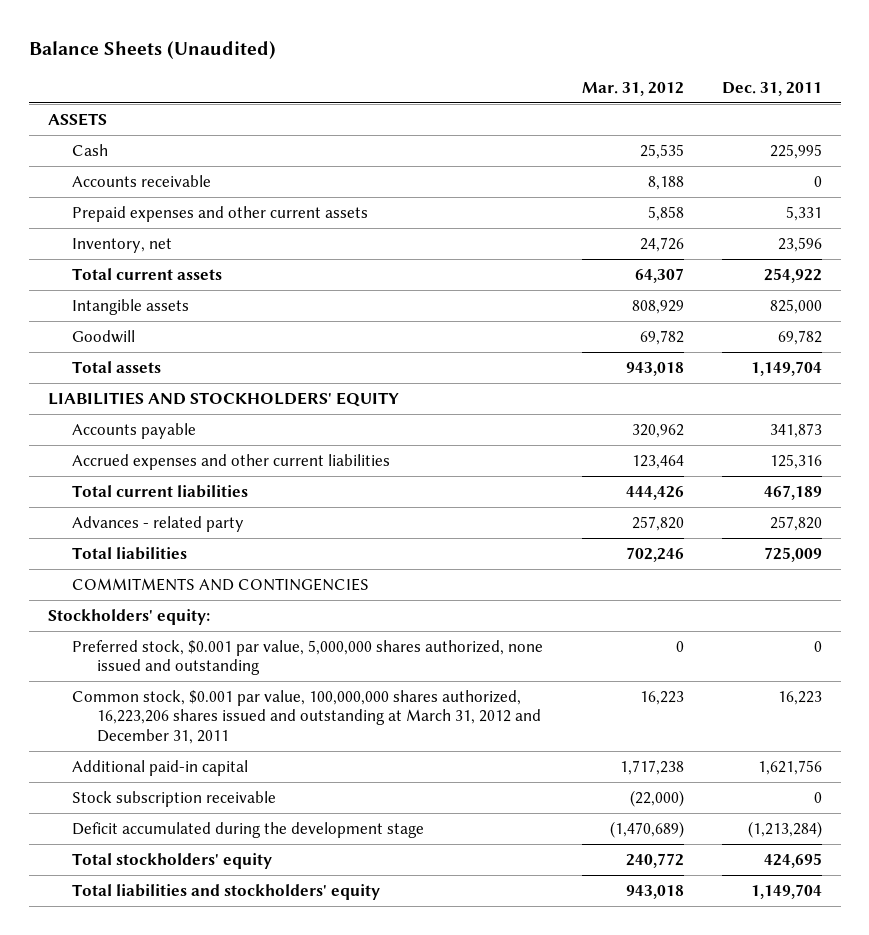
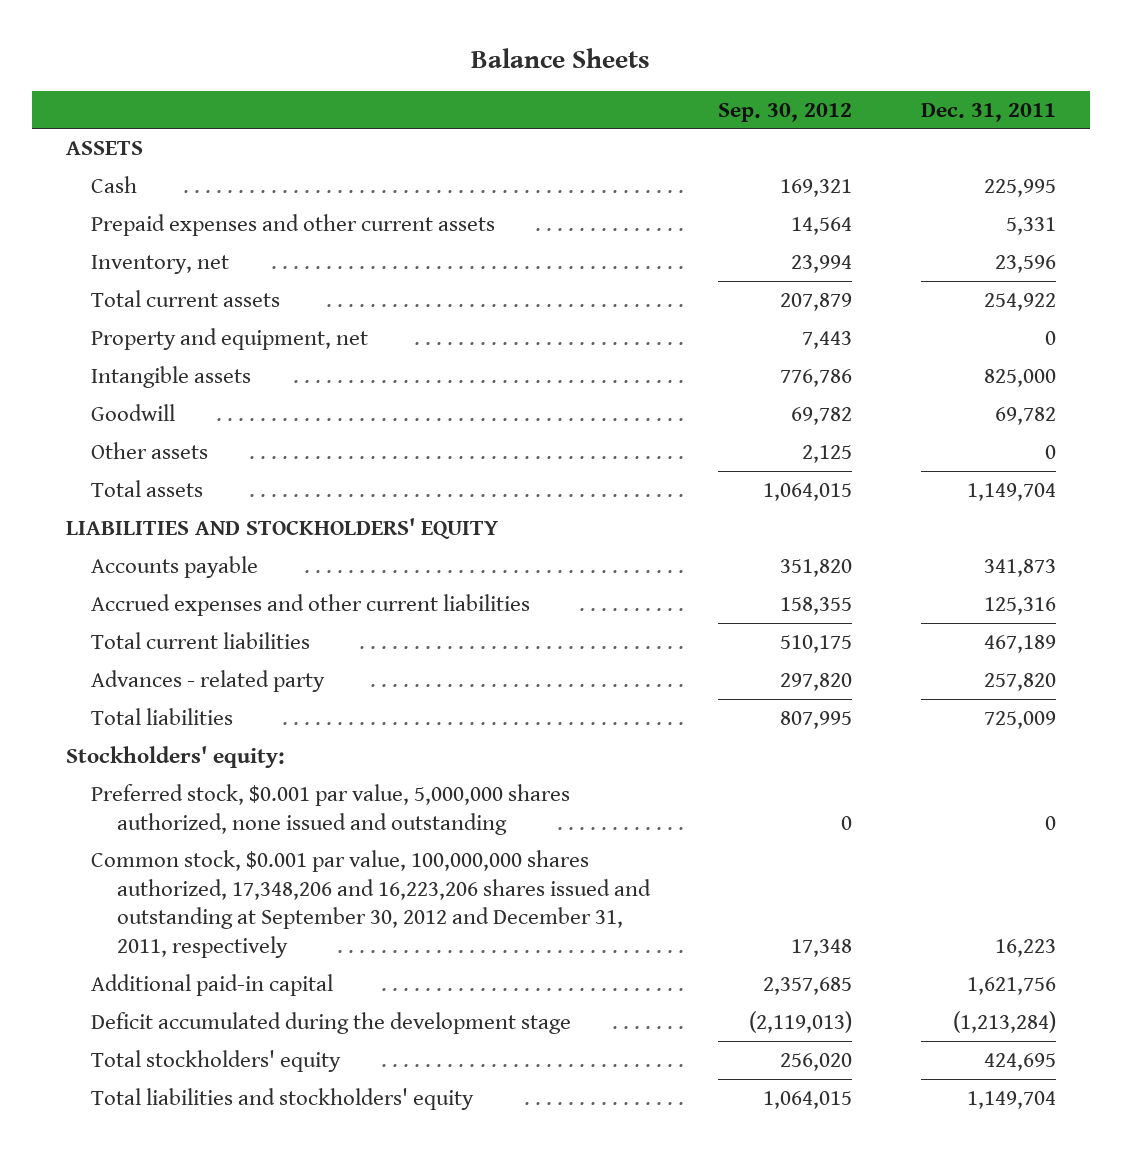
[28,41,276,60] Balance Sheets (Unaudited) -> [470,47,650,68] Balance Sheets
[581,82,684,97] Mar. 31, 2012 -> none
none -> [718,102,853,122] Sep. 30, 2012
[72,174,212,187] Accounts receivable -> none
none -> [91,327,369,350] Property and equipment, net
none -> [91,441,209,459] Other assets
[72,577,370,591] COMMITMENTS AND CONTINGENCIES -> none
[72,689,542,745] Common stock, $0.001 par value, 100,000,000 shares authorized, 16,223,206 shares issued and outstanding at March 31, 2012 and December 31, 2011 -> [91,849,651,958] Common stock, $0.001 par value, 100,000,000 shares authorized, 17,348,206 and 16,223,206 shares issued and outstanding at September 30, 2012 and December 31, 2011, respectively
[72,790,277,807] Stock subscription receivable -> none

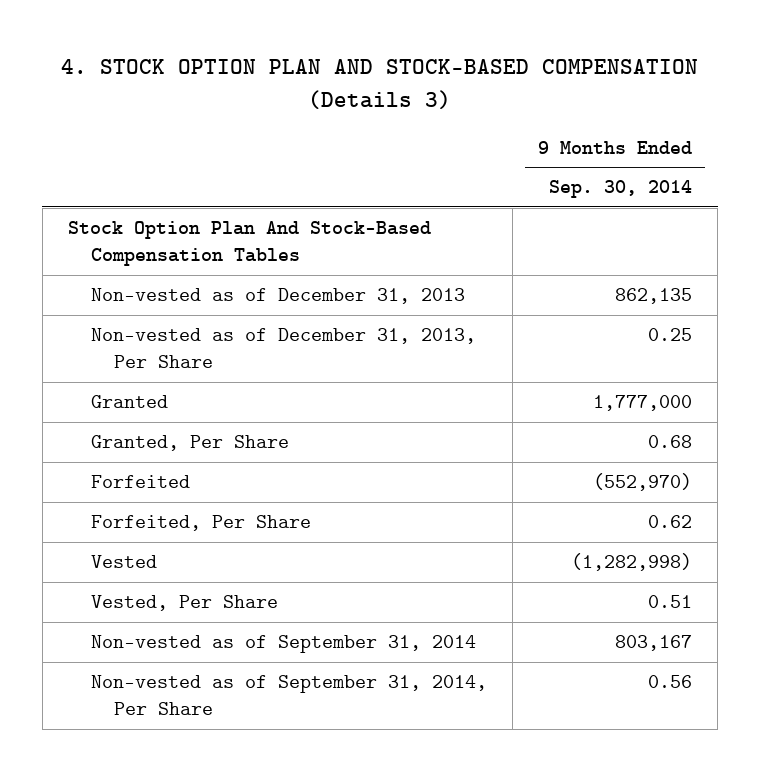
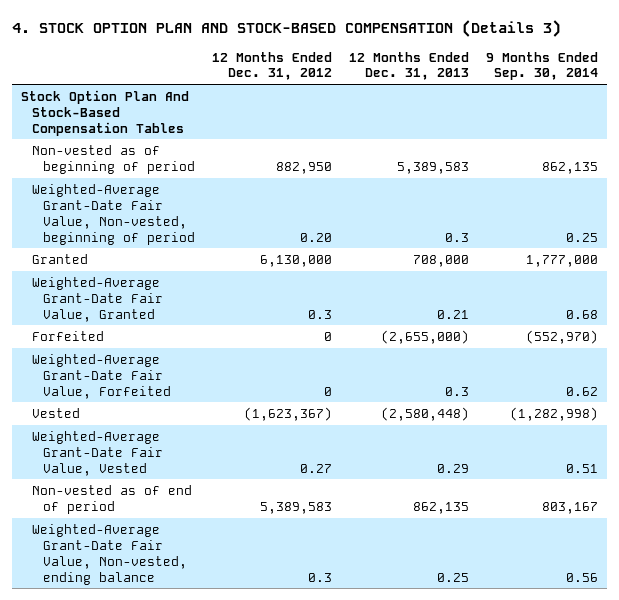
none -> [211,51,332,81] 12 Months Ended Dec. 31, 2012
none -> [348,51,469,81] 12 Months Ended Dec. 31, 2013
[90,288,465,305] Non-vested as of December 31, 2013 -> [31,144,195,174] Non-vested as of beginning of period
[90,328,476,369] Non-vested as of December 31, 2013, Per Share -> [31,183,195,245] Weighted-Average Grant-Date Fair Value, Non-vested, beginning of period
[90,435,289,452] Granted, Per Share -> [31,276,163,322] Weighted-Average Grant-Date Fair Value, Granted
[90,515,311,532] Forfeited, Per Share -> [31,353,171,399] Weighted-Average Grant-Date Fair Value, Forfeited
[90,595,278,612] Vested, Per Share -> [31,430,163,476] Weighted-Average Grant-Date Fair Value, Vested
[90,635,476,654] Non-vested as of September 31, 2014 -> [31,484,192,514] Non-vested as of end of period
[90,675,487,716] Non-vested as of September 31, 2014, Per Share -> [31,523,187,585] Weighted-Average Grant-Date Fair Value, Non-vested, ending balance

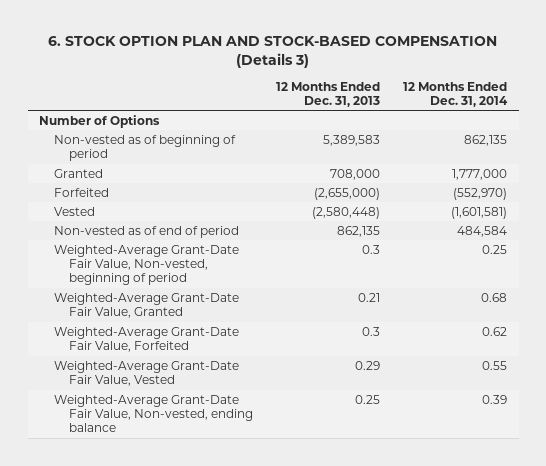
[12,19,562,37] 4. STOCK OPTION PLAN AND STOCK-BASED COMPENSATION (Details 3) -> [48,36,498,68] 6. STOCK OPTION PLAN AND STOCK-BASED COMPENSATION (Details 3)
[211,51,332,81] 12 Months Ended Dec. 31, 2012 -> none
[486,51,599,81] 9 Months Ended Sep. 30, 2014 -> none
none -> [403,81,509,107] 12 Months Ended Dec. 31, 2014
[20,89,189,136] Stock Option Plan And Stock-Based Compensation Tables -> none
none -> [39,114,161,128] Number of Options
[31,183,195,245] Weighted-Average Grant-Date Fair Value, Non-vested, beginning of period -> [54,244,240,286] Weighted-Average Grant-Date Fair Value, Non-vested, beginning of period
[31,276,163,322] Weighted-Average Grant-Date Fair Value, Granted -> [54,292,240,319] Weighted-Average Grant-Date Fair Value, Granted
[31,353,171,399] Weighted-Average Grant-Date Fair Value, Forfeited -> [54,326,240,353] Weighted-Average Grant-Date Fair Value, Forfeited
[31,430,163,476] Weighted-Average Grant-Date Fair Value, Vested -> [54,360,240,387] Weighted-Average Grant-Date Fair Value, Vested

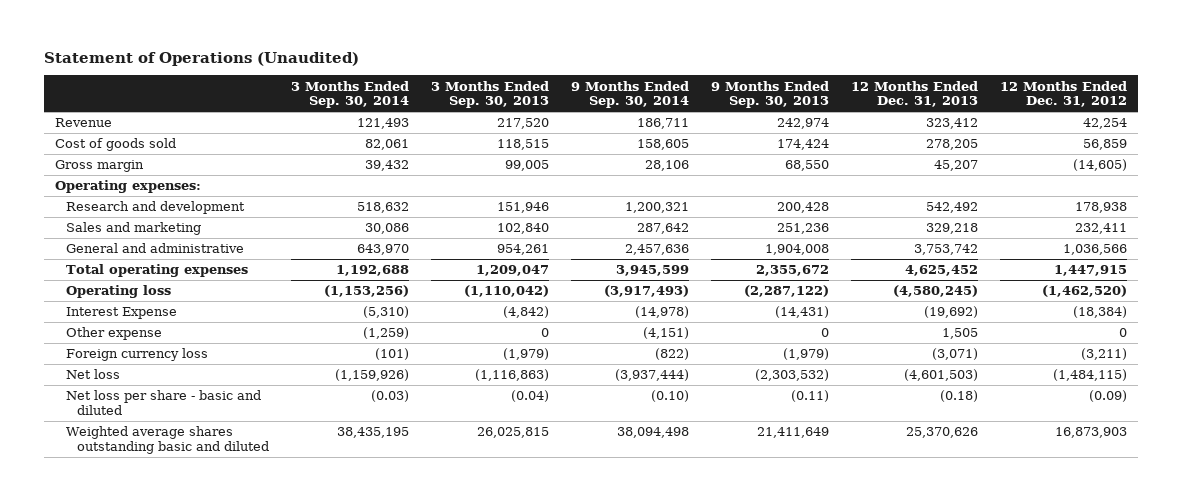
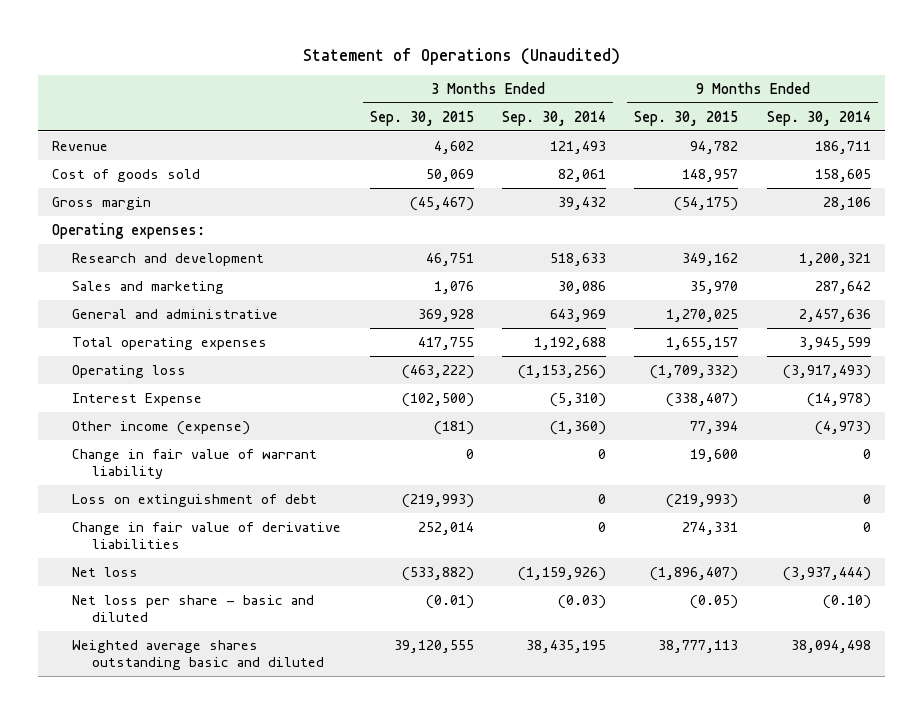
[430,80,549,109] 3 Months Ended Sep. 30, 2013 -> none
[710,80,829,109] 9 Months Ended Sep. 30, 2013 -> none
[850,80,978,108] 12 Months Ended Dec. 31, 2013 -> none
[999,80,1127,108] 12 Months Ended Dec. 31, 2012 -> none
none -> [369,110,474,126] Sep. 30, 2015
none -> [634,110,739,126] Sep. 30, 2015
[356,202,409,214] 518,632 -> [550,252,607,266] 518,633
[356,244,409,256] 643,970 -> [550,308,607,322] 643,969
[65,348,208,362] Foreign currency loss -> none
[65,327,162,341] Other expense -> [72,420,251,435] Other income (expense)
[362,327,409,340] (1,259) -> [550,420,607,435] (1,360)
[642,327,689,340] (4,151) -> [814,420,871,435] (4,973)
none -> [72,448,318,479] Change in fair value of warrant liability
none -> [72,493,318,507] Loss on extinguishment of debt
none -> [72,521,342,549] Change in fair value of derivative liabilities

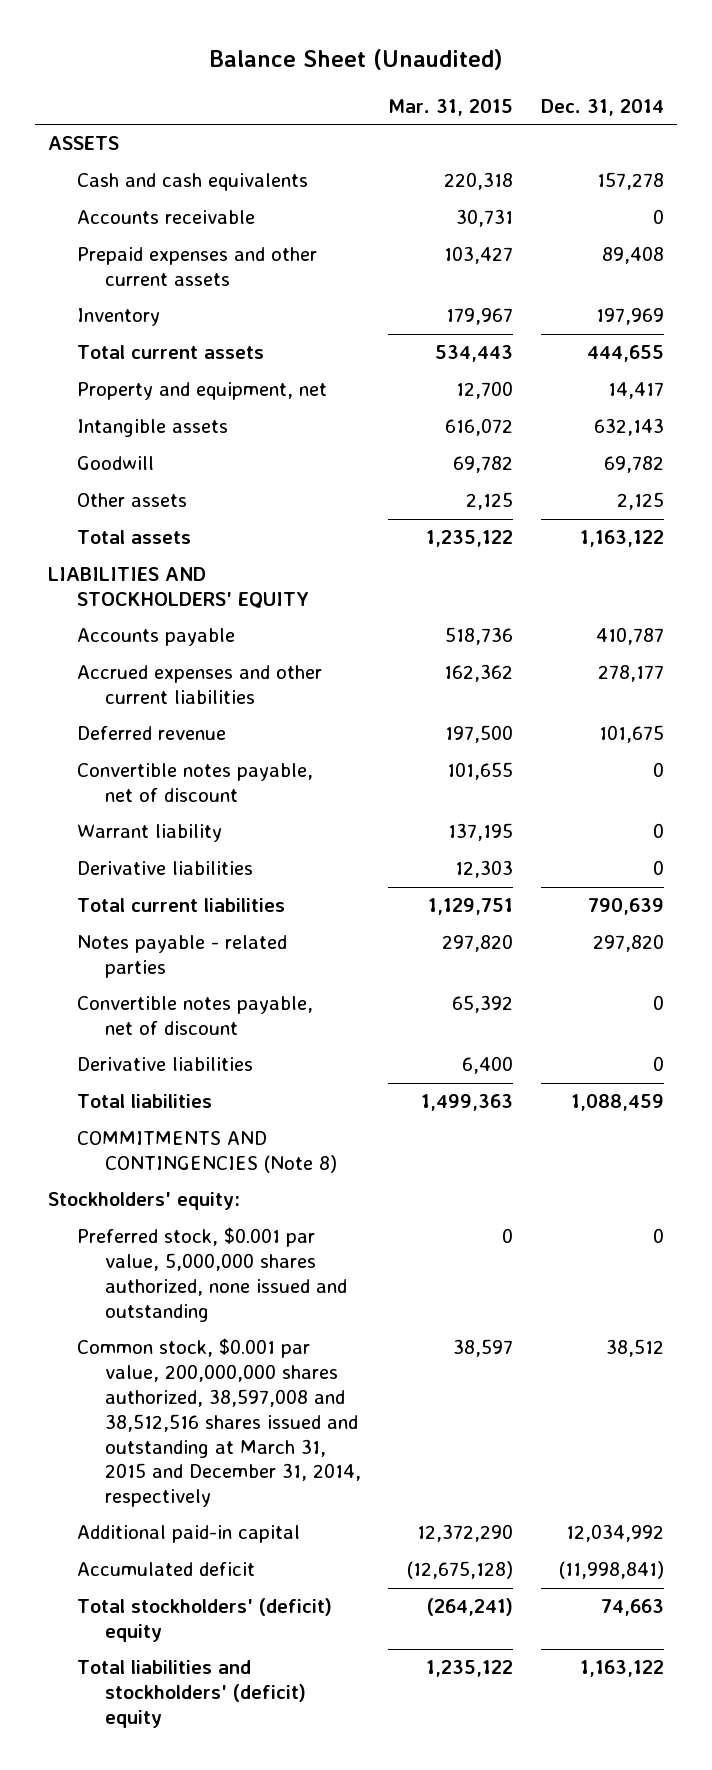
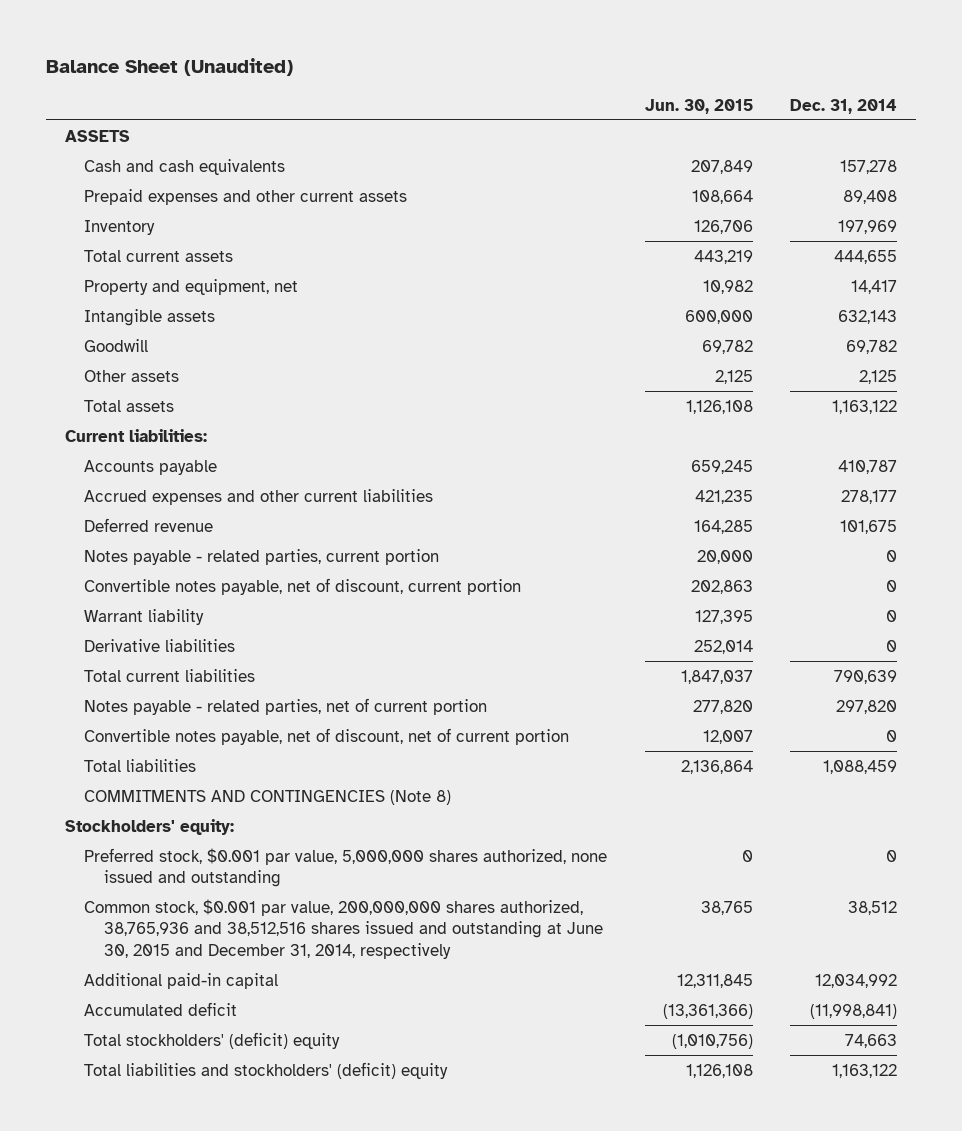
[388,99,514,117] Mar. 31, 2015 -> none
none -> [644,98,753,114] Jun. 30, 2015
[76,210,255,225] Accounts receivable -> none
[48,567,309,609] LIABILITIES AND STOCKHOLDERS' EQUITY -> none
none -> [65,428,208,442] Current liabilities:
none -> [84,548,440,565] Notes payable - related parties, current portion
[76,763,313,803] Convertible notes payable, net of discount -> [84,577,522,595] Convertible notes payable, net of discount, current portion
[76,1057,253,1072] Derivative liabilities -> none
[76,935,287,979] Notes payable - related parties -> [84,697,488,715] Notes payable - related parties, net of current portion
[76,996,313,1036] Convertible notes payable, net of discount -> [84,727,570,745] Convertible notes payable, net of discount, net of current portion
[76,1338,362,1508] Common stock, $0.001 par value, 200,000,000 shares authorized, 38,597,008 and 38,512,516 shares issued and outstanding at March 31, 2015 and December 31, 2014, respectively -> [84,898,603,959] Common stock, $0.001 par value, 200,000,000 shares authorized, 38,765,936 and 38,512,516 shares issued and outstanding at June 30, 2015 and December 31, 2014, respectively

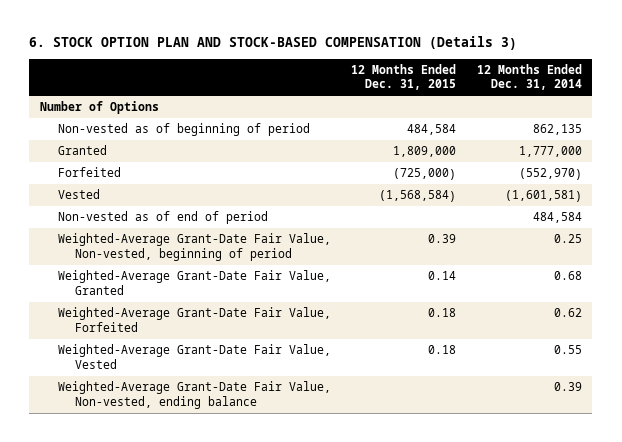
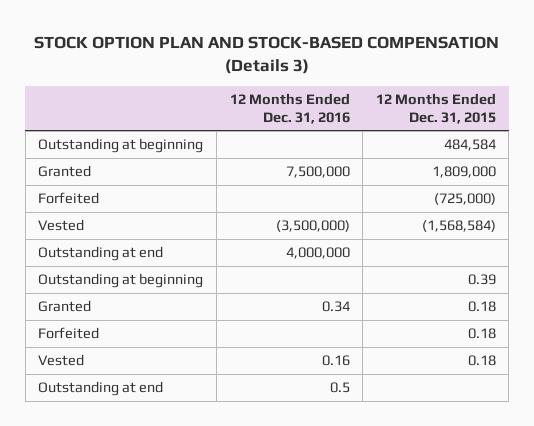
[29,36,518,51] 6. STOCK OPTION PLAN AND STOCK-BASED COMPENSATION (Details 3) -> [34,36,500,75] STOCK OPTION PLAN AND STOCK-BASED COMPENSATION (Details 3)
[476,63,582,91] 12 Months Ended Dec. 31, 2014 -> none
none -> [229,92,350,124] 12 Months Ended Dec. 31, 2016
[39,101,159,115] Number of Options -> none
[57,123,310,137] Non-vested as of beginning of period -> [38,138,204,154] Outstanding at beginning
[57,270,331,295] Weighted-Average Grant-Date Fair Value, Granted -> none
[57,211,268,225] Non-vested as of end of period -> [38,246,164,262] Outstanding at end
[57,233,331,261] Weighted-Average Grant-Date Fair Value, Non-vested, beginning of period -> [38,273,204,289] Outstanding at beginning
none -> [38,300,92,313] Granted
[57,307,331,332] Weighted-Average Grant-Date Fair Value, Forfeited -> [38,327,100,340] Forfeited
[57,344,331,369] Weighted-Average Grant-Date Fair Value, Vested -> [38,354,85,367] Vested
[57,381,331,409] Weighted-Average Grant-Date Fair Value, Non-vested, ending balance -> [38,381,164,397] Outstanding at end

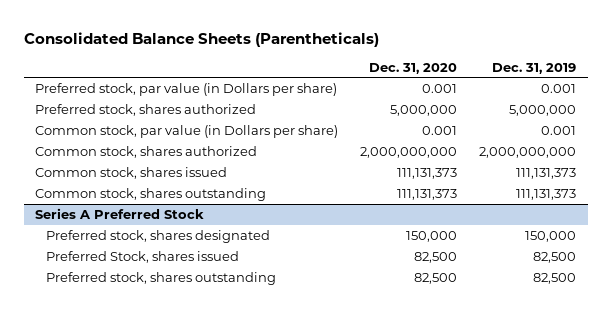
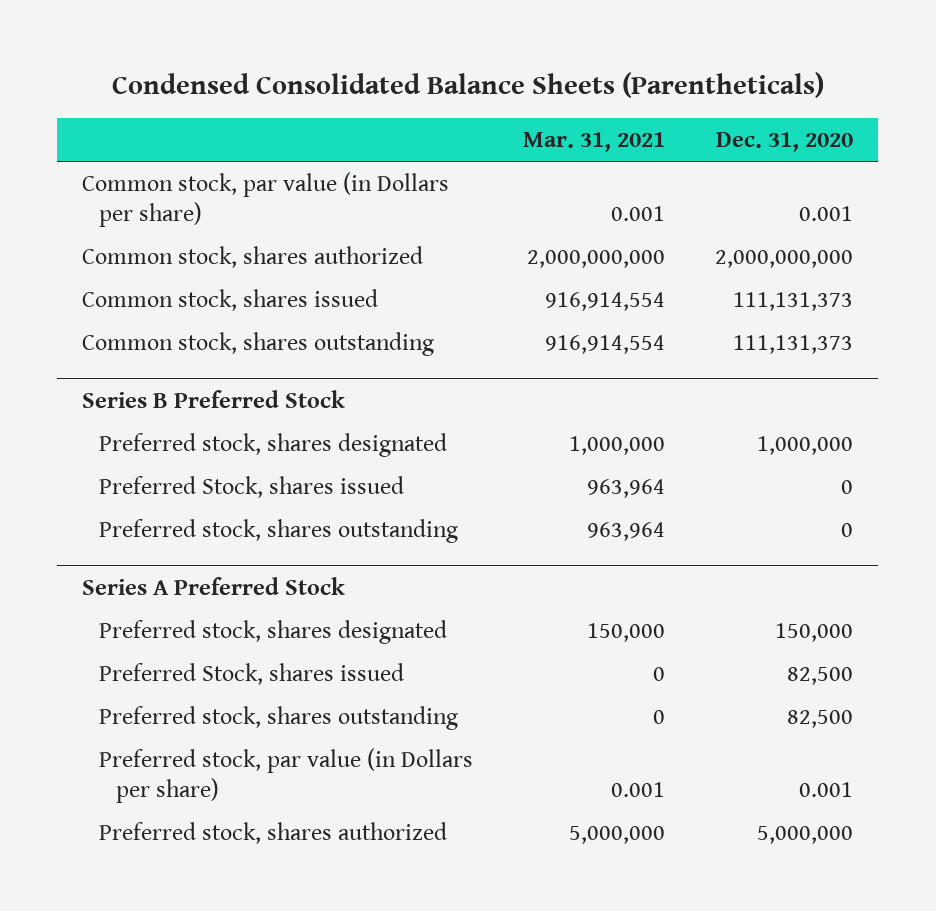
[23,31,379,47] Consolidated Balance Sheets (Parentheticals) -> [111,72,824,99] Condensed Consolidated Balance Sheets (Parentheticals)
[492,62,577,74] Dec. 31, 2019 -> none
none -> [523,132,666,153] Mar. 31, 2021
[35,82,338,96] Preferred stock, par value (in Dollars per share) -> none
[35,103,257,116] Preferred stock, shares authorized -> none
none -> [82,389,346,408] Series B Preferred Stock
none -> [99,432,448,457] Preferred stock, shares designated
none -> [99,475,405,498] Preferred Stock, shares issued
none -> [99,518,459,543] Preferred stock, shares outstanding
none -> [99,747,474,803] Preferred stock, par value (in Dollars per share)
none -> [99,821,448,844] Preferred stock, shares authorized

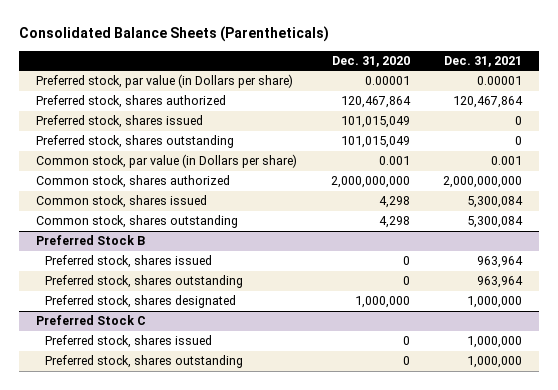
[111,72,824,99] Condensed Consolidated Balance Sheets (Parentheticals) -> [19,26,330,43] Consolidated Balance Sheets (Parentheticals)
[523,132,666,153] Mar. 31, 2021 -> none
none -> [444,55,523,67] Dec. 31, 2021
none -> [36,74,294,89] Preferred stock, par value (in Dollars per share)
none -> [36,95,227,109] Preferred stock, shares authorized
none -> [36,115,204,129] Preferred stock, shares issued
none -> [36,135,235,149] Preferred stock, shares outstanding
[733,291,854,311] 111,131,373 -> [378,196,410,209] 4,298
[733,334,854,354] 111,131,373 -> [378,216,410,229] 4,298
[82,389,346,408] Series B Preferred Stock -> [36,235,146,246] Preferred Stock B
none -> [44,255,212,269] Preferred stock, shares issued
none -> [44,275,243,289] Preferred stock, shares outstanding
none -> [36,315,147,326] Preferred Stock C
[99,475,405,498] Preferred Stock, shares issued -> [44,335,212,349] Preferred stock, shares issued
[82,576,346,595] Series A Preferred Stock -> none
[99,619,448,644] Preferred stock, shares designated -> none
[99,662,405,685] Preferred Stock, shares issued -> none
[99,705,459,730] Preferred stock, shares outstanding -> none
[99,747,474,803] Preferred stock, par value (in Dollars per share) -> none
[99,821,448,844] Preferred stock, shares authorized -> none

